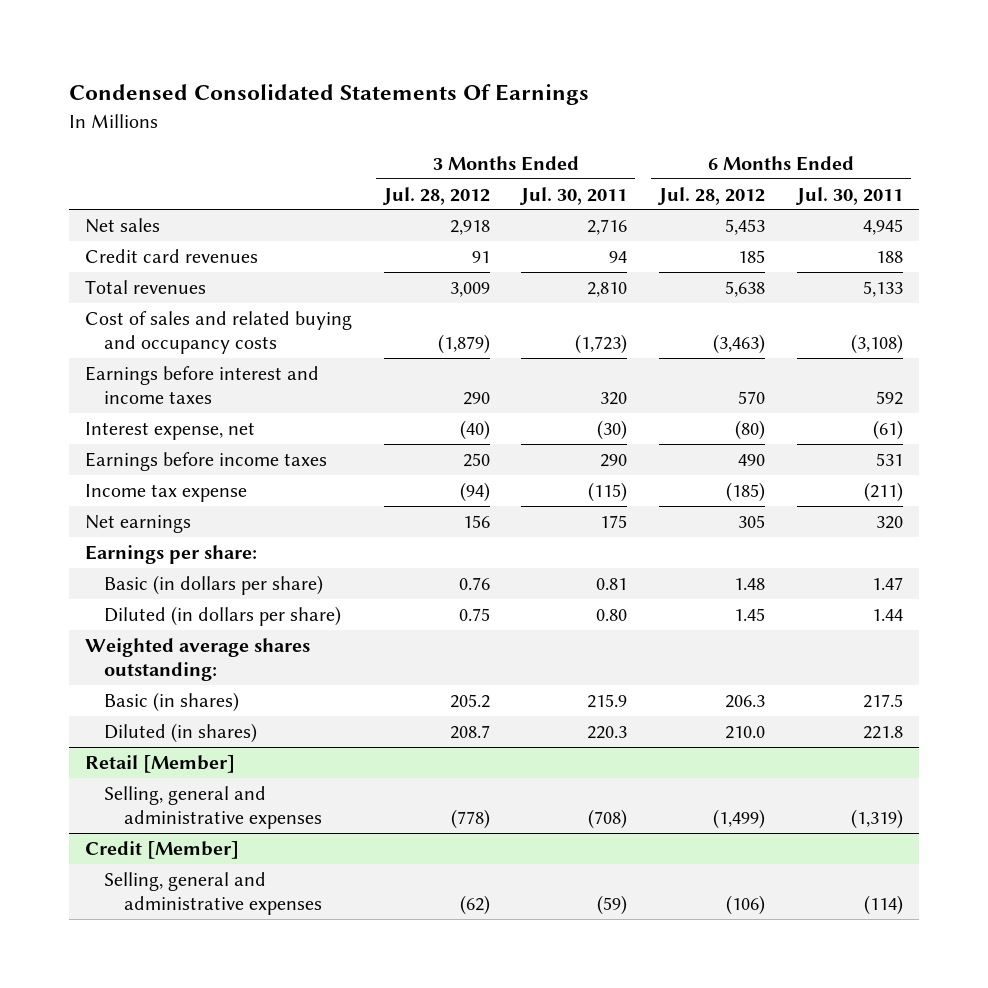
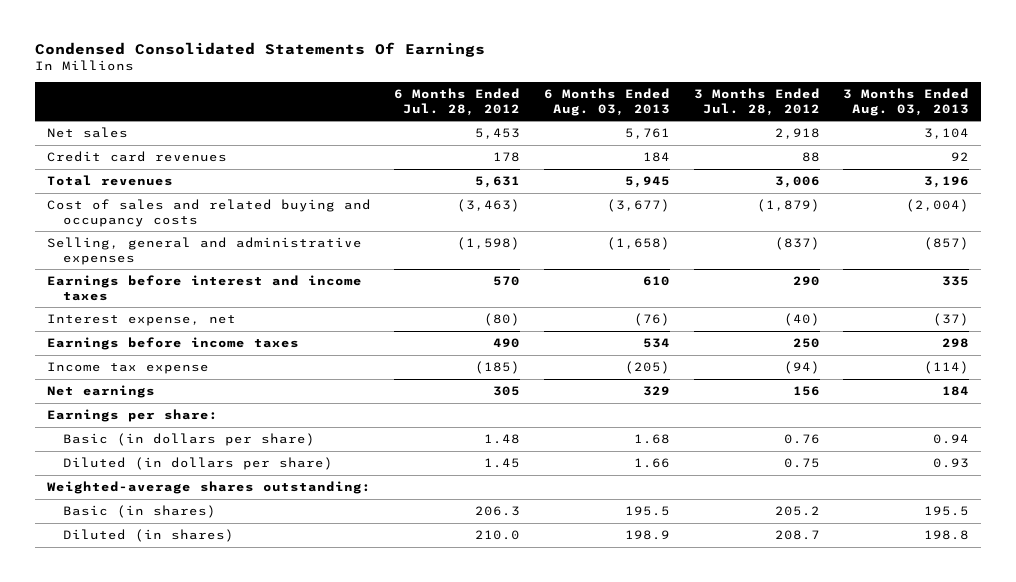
[519,186,628,205] Jul. 30, 2011 -> none
[794,186,903,205] Jul. 30, 2011 -> none
none -> [543,87,670,116] 6 Months Ended Aug. 03, 2013
none -> [843,87,970,116] 3 Months Ended Aug. 03, 2013
[471,250,490,263] 91 -> [801,152,820,163] 88
[738,249,766,263] 185 -> [493,152,521,163] 178
[449,281,490,297] 3,009 -> [774,176,820,189] 3,006
[725,280,766,297] 5,638 -> [475,176,521,189] 5,631
none -> [46,237,362,265] Selling, general and administrative expenses
[84,637,310,682] Weighted average shares outstanding: -> [46,481,371,495] Weighted-average shares outstanding:
[84,754,235,773] Retail [Member] -> none
[104,785,322,830] Selling, general and administrative expenses -> none
[84,840,239,859] Credit [Member] -> none
[104,871,322,916] Selling, general and administrative expenses -> none

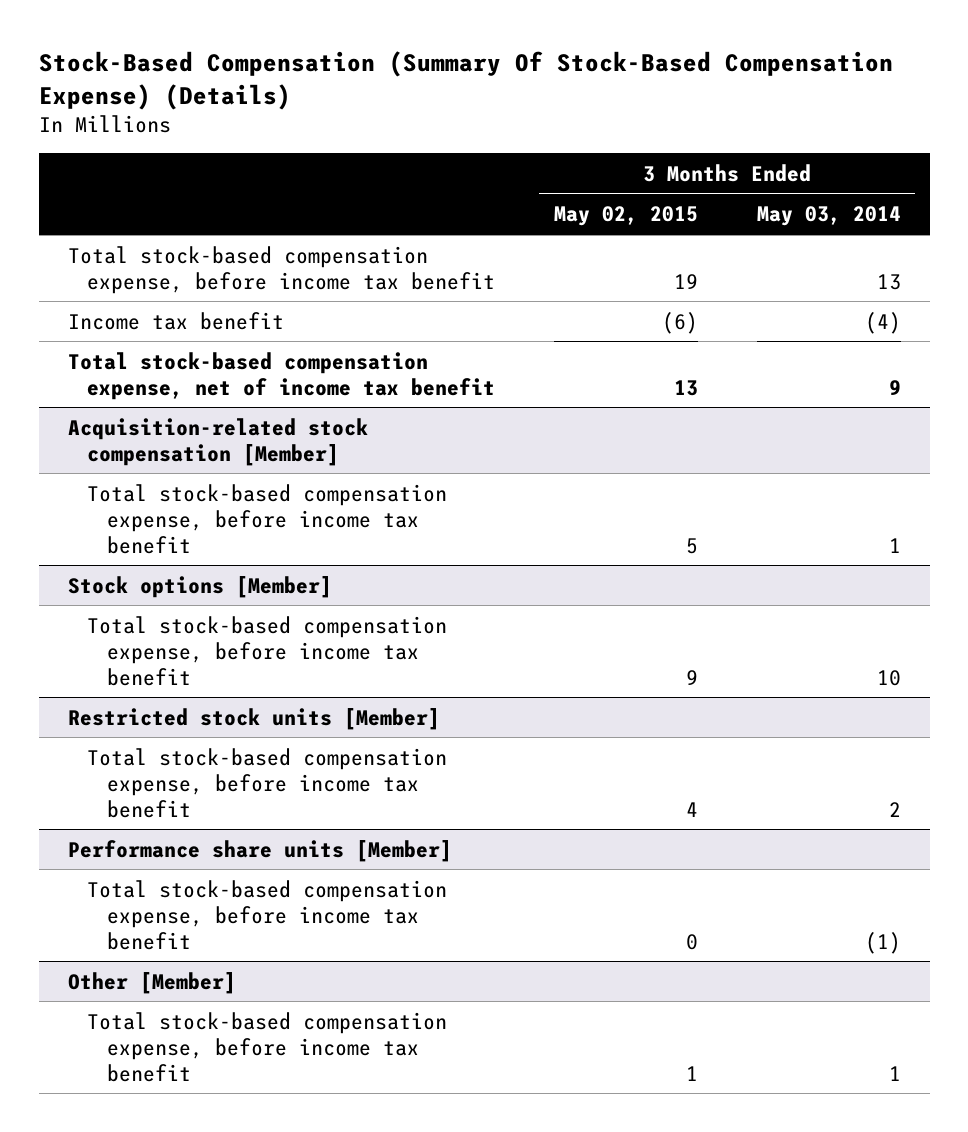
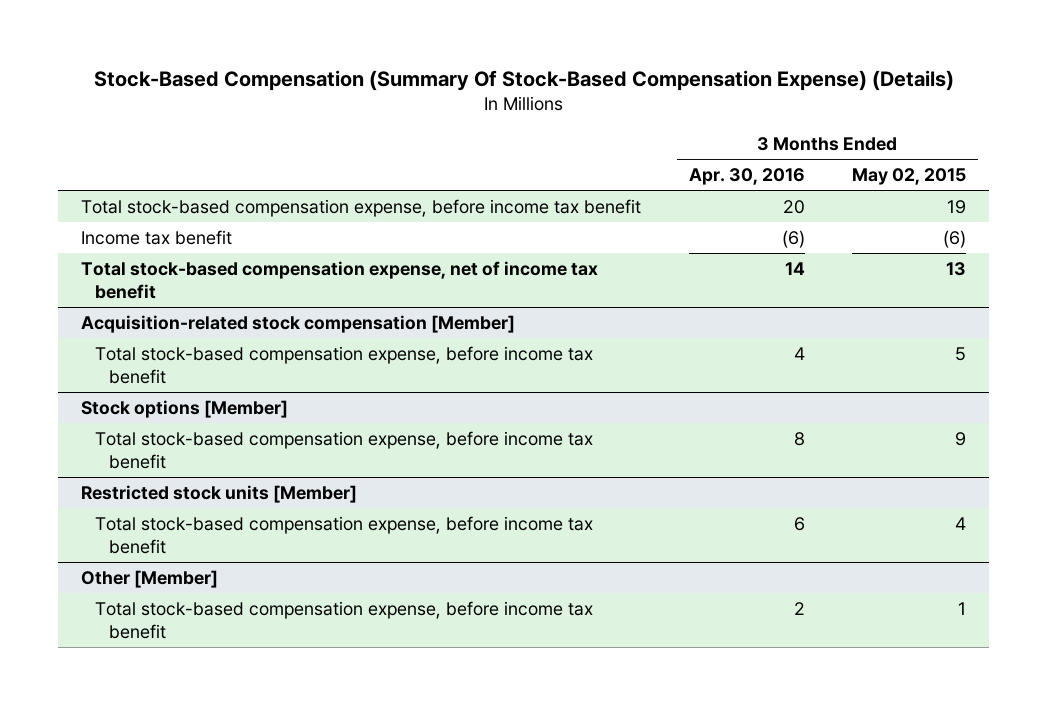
[756,206,901,227] May 03, 2014 -> none
none -> [688,168,805,186] Apr. 30, 2016
[67,839,452,862] Performance share units [Member] -> none
[87,879,448,950] Total stock-based compensation expense, before income tax benefit -> none

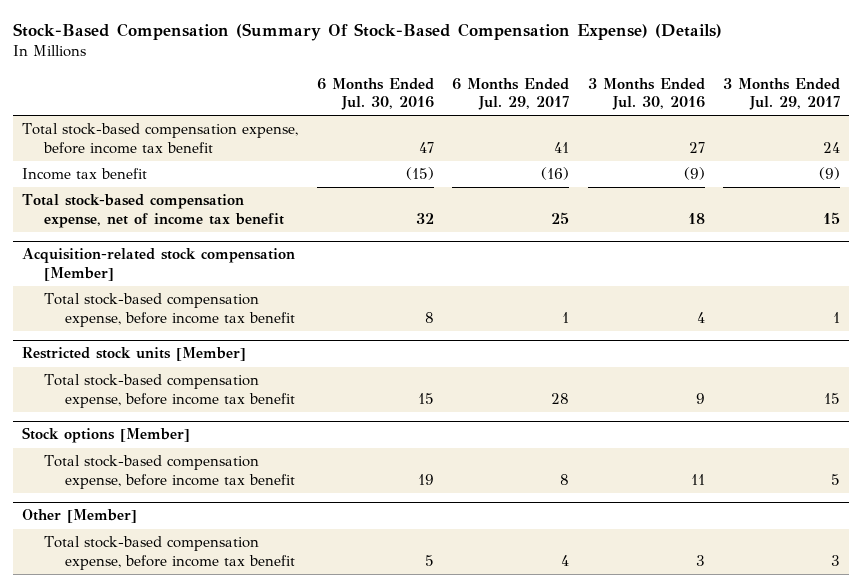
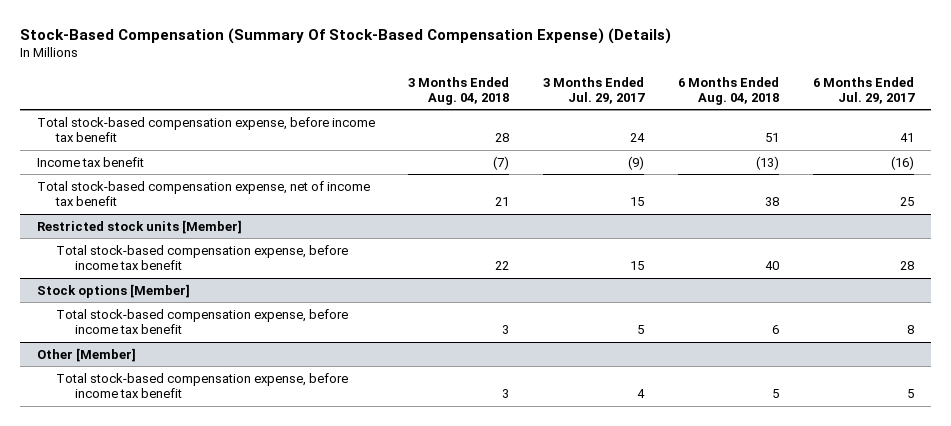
[316,77,434,111] 6 Months Ended Jul. 30, 2016 -> none
[587,77,705,111] 3 Months Ended Jul. 30, 2016 -> none
none -> [408,76,510,105] 3 Months Ended Aug. 04, 2018
none -> [678,76,780,105] 6 Months Ended Aug. 04, 2018
[22,248,296,281] Acquisition-related stock compensation [Member] -> none
[43,293,296,327] Total stock-based compensation expense, before income tax benefit -> none
[561,554,570,566] 4 -> [907,389,915,399] 5
[831,554,841,566] 3 -> [637,389,646,399] 4

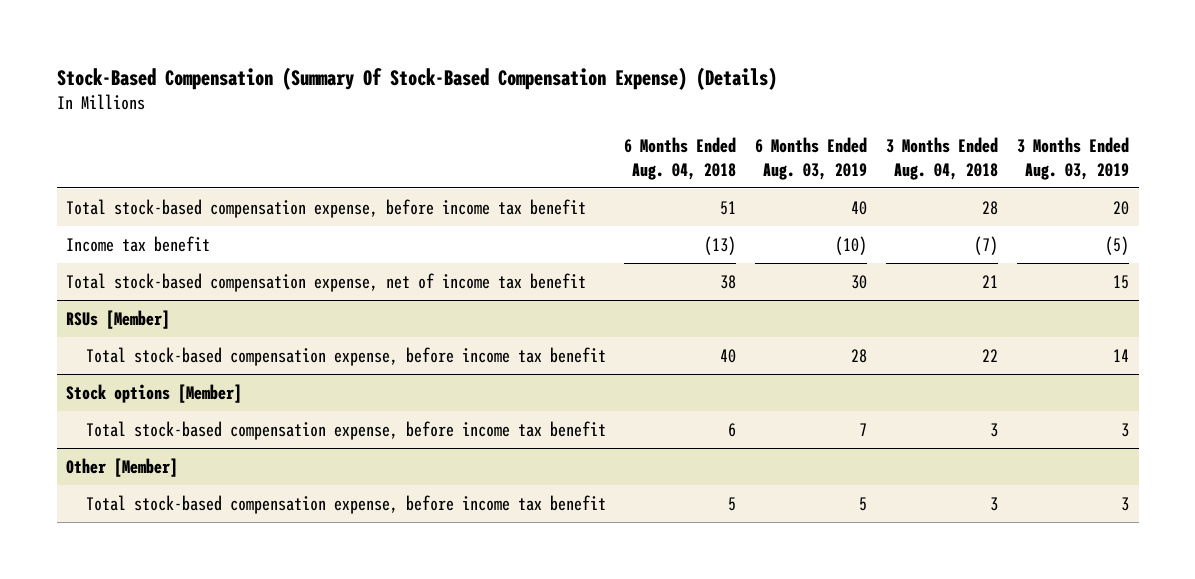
[543,76,646,104] 3 Months Ended Jul. 29, 2017 -> none
[813,76,916,104] 6 Months Ended Jul. 29, 2017 -> none
none -> [755,137,868,180] 6 Months Ended Aug. 03, 2019
none -> [1017,137,1130,180] 3 Months Ended Aug. 03, 2019
[36,219,242,234] Restricted stock units [Member] -> [65,310,170,330] RSUs [Member]

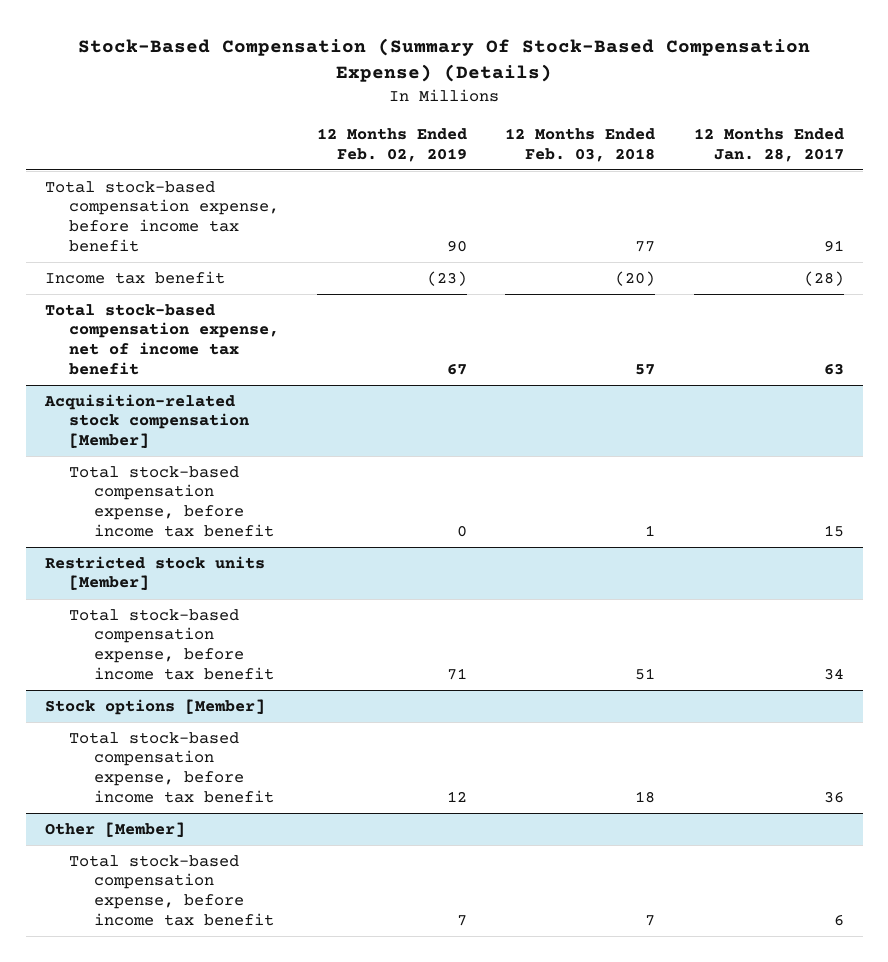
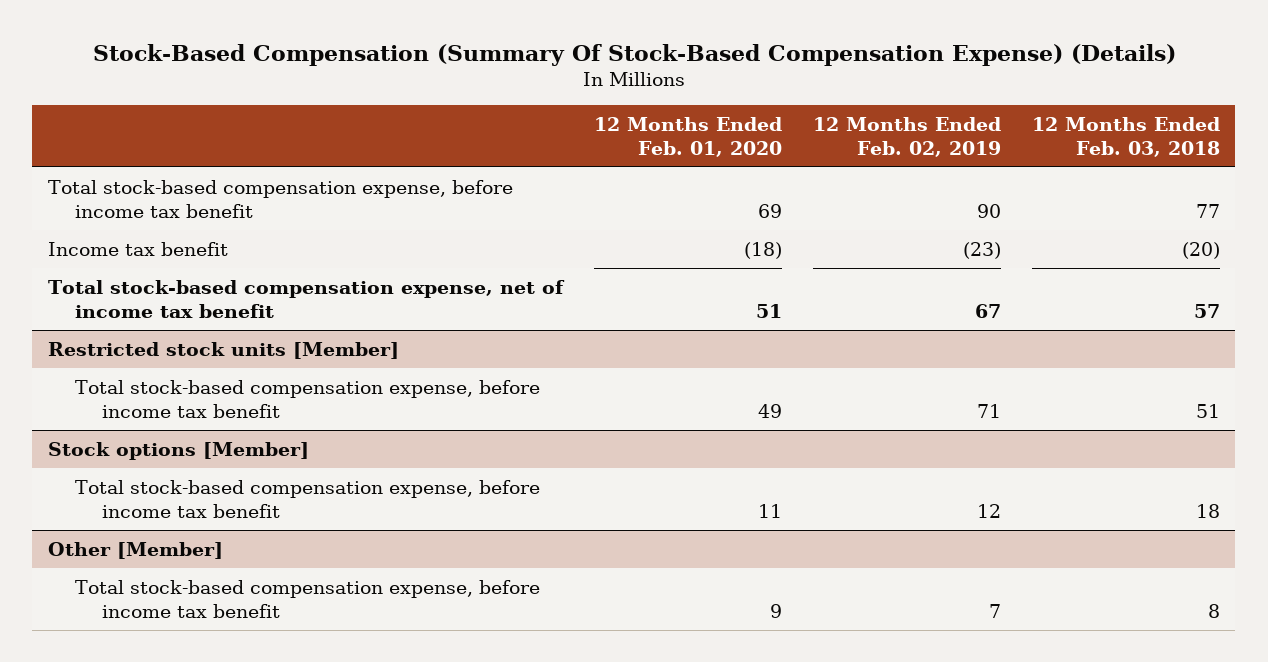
[693,128,844,162] 12 Months Ended Jan. 28, 2017 -> none
none -> [593,116,782,157] 12 Months Ended Feb. 01, 2020
[43,393,250,449] Acquisition-related stock compensation [Member] -> none
[69,465,274,537] Total stock-based compensation expense, before income tax benefit -> none
[645,914,656,926] 7 -> [1207,603,1220,618] 8

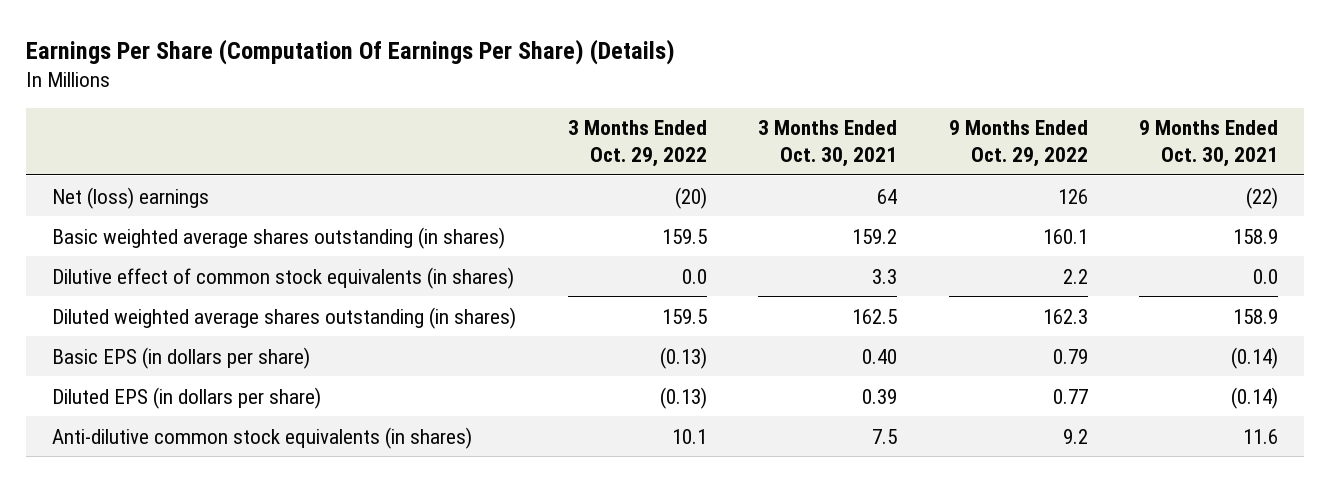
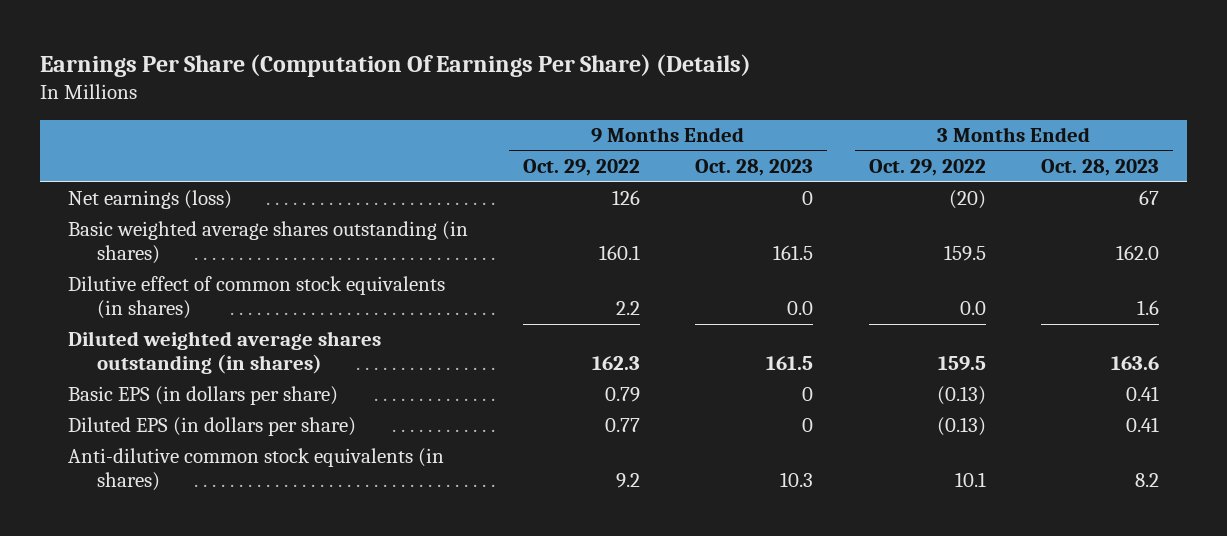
[758,120,898,167] 3 Months Ended Oct. 30, 2021 -> none
[1139,120,1279,167] 9 Months Ended Oct. 30, 2021 -> none
none -> [695,159,814,177] Oct. 28, 2023
none -> [1041,159,1160,177] Oct. 28, 2023
[51,186,209,209] Net (loss) earnings -> [67,190,232,210] Net earnings (loss)

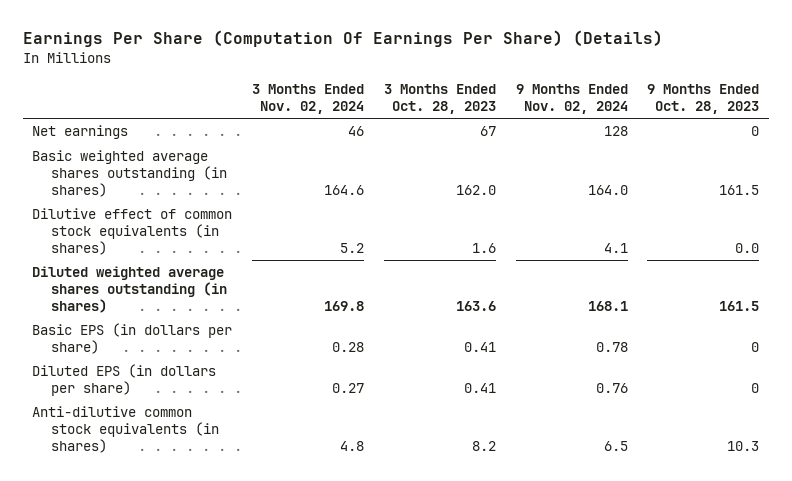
[522,159,640,177] Oct. 29, 2022 -> none
[868,159,986,177] Oct. 29, 2022 -> none
none -> [252,84,365,115] 3 Months Ended Nov. 02, 2024
none -> [515,84,628,115] 9 Months Ended Nov. 02, 2024
[67,190,232,210] Net earnings (loss) -> [32,125,129,140] Net earnings

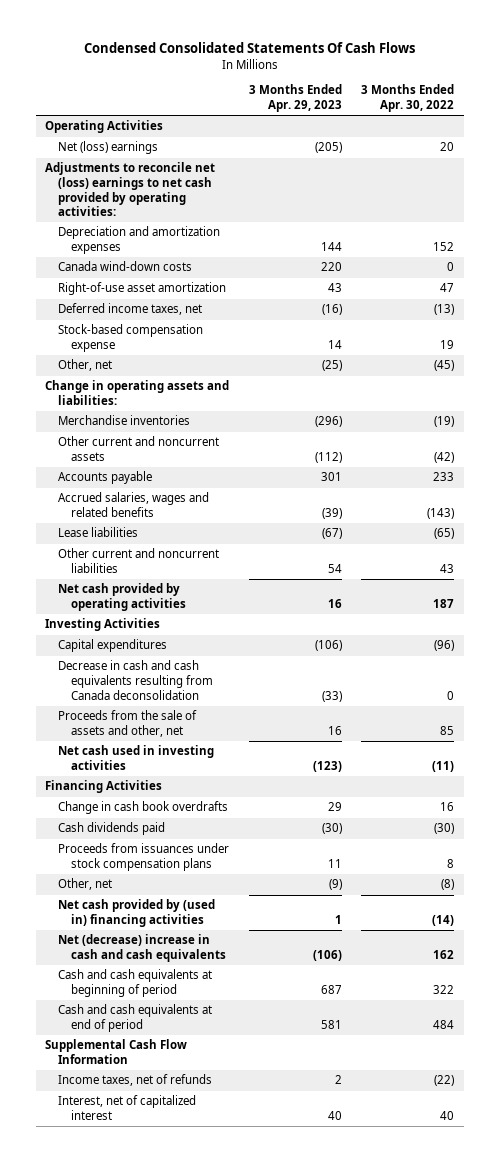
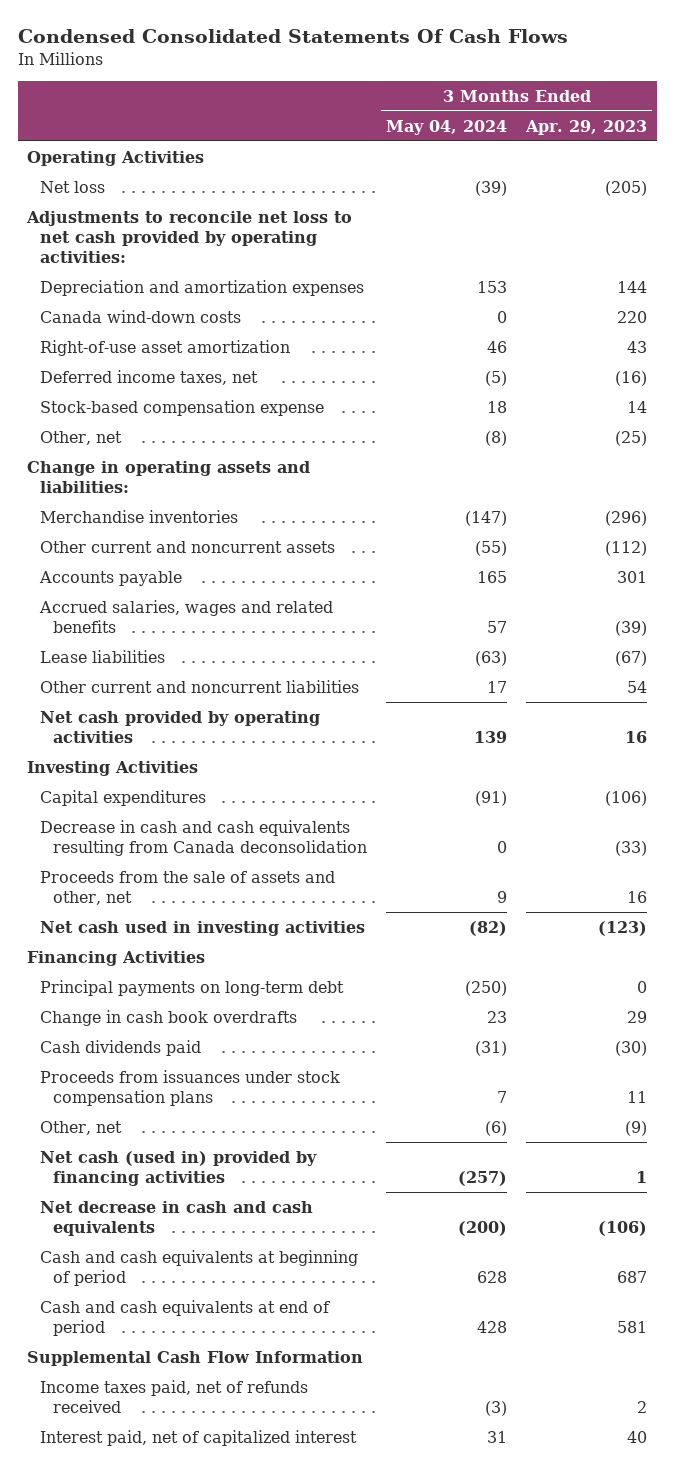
[361,84,455,113] 3 Months Ended Apr. 30, 2022 -> none
none -> [385,119,507,135] May 04, 2024
[58,141,159,155] Net (loss) earnings -> [40,180,106,193] Net loss
[45,162,216,217] Adjustments to reconcile net (loss) earnings to net cash provided by operating activities: -> [26,210,353,263] Adjustments to reconcile net loss to net cash provided by operating activities:
none -> [40,979,345,996] Principal payments on long-term debt
[58,899,216,927] Net cash provided by (used in) financing activities -> [40,1150,318,1186] Net cash (used in) provided by financing activities
[58,934,227,962] Net (decrease) increase in cash and cash equivalents -> [40,1200,314,1236] Net decrease in cash and cash equivalents
[58,1074,213,1087] Income taxes, net of refunds -> [40,1379,309,1413] Income taxes paid, net of refunds received
[58,1095,197,1120] Interest, net of capitalized interest -> [40,1429,358,1446] Interest paid, net of capitalized interest

